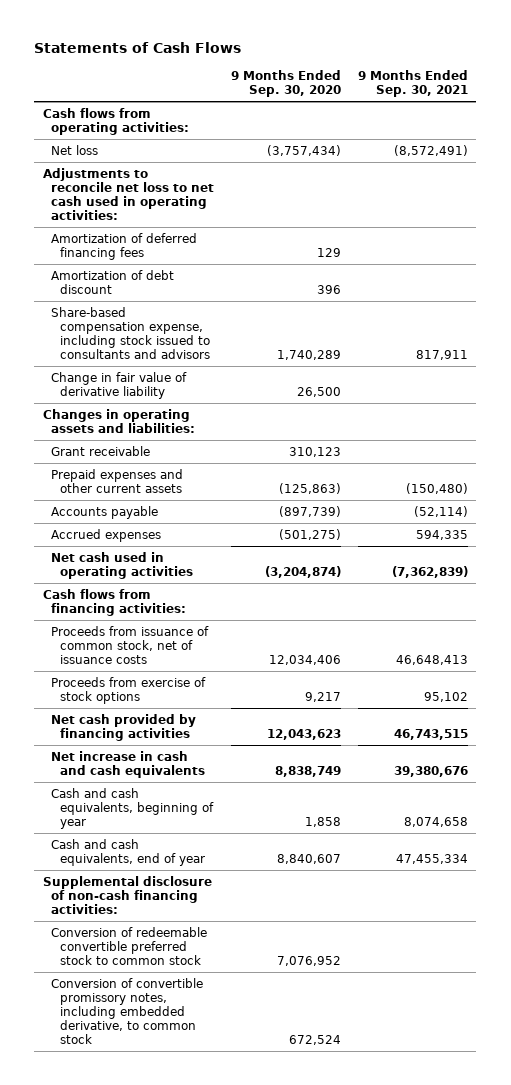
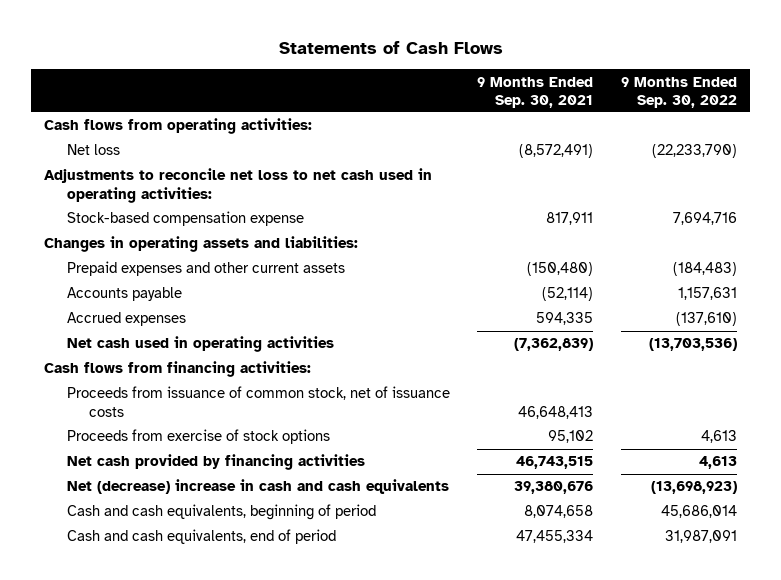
[230,69,341,97] 9 Months Ended Sep. 30, 2020 -> none
none -> [620,76,737,108] 9 Months Ended Sep. 30, 2022
[51,232,198,260] Amortization of deferred financing fees -> none
[51,269,175,294] Amortization of debt discount -> none
[51,371,188,399] Change in fair value of derivative liability -> none
[51,306,210,359] Share-based compensation expense, including stock issued to consultants and advisors -> [66,211,304,227] Stock-based compensation expense
[51,445,151,456] Grant receivable -> none
[42,875,212,914] Supplemental disclosure of non-cash financing activities: -> none
[51,926,208,965] Conversion of redeemable convertible preferred stock to common stock -> none
[51,977,204,1044] Conversion of convertible promissory notes, including embedded derivative, to common stock -> none
[51,750,205,778] Net increase in cash and cash equivalents -> [66,479,449,495] Net (decrease) increase in cash and cash equivalents
[51,787,214,829] Cash and cash equivalents, beginning of year -> [66,504,376,521] Cash and cash equivalents, beginning of period
[51,838,205,866] Cash and cash equivalents, end of year -> [66,529,336,545] Cash and cash equivalents, end of period

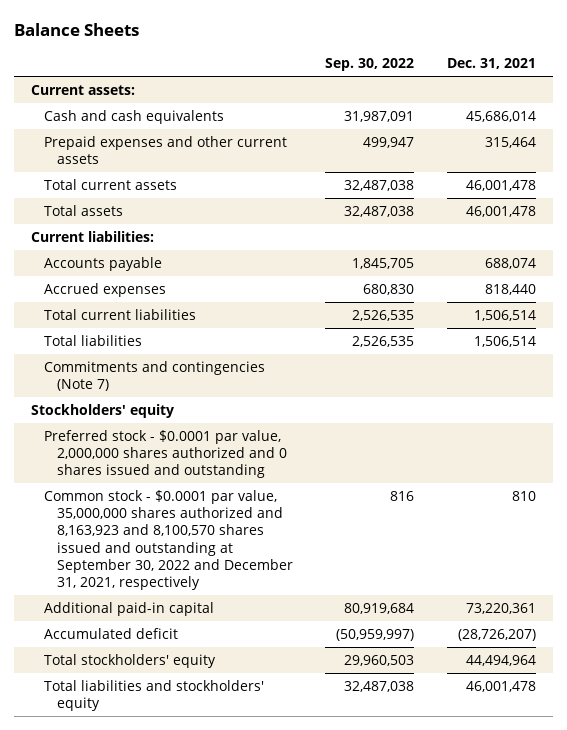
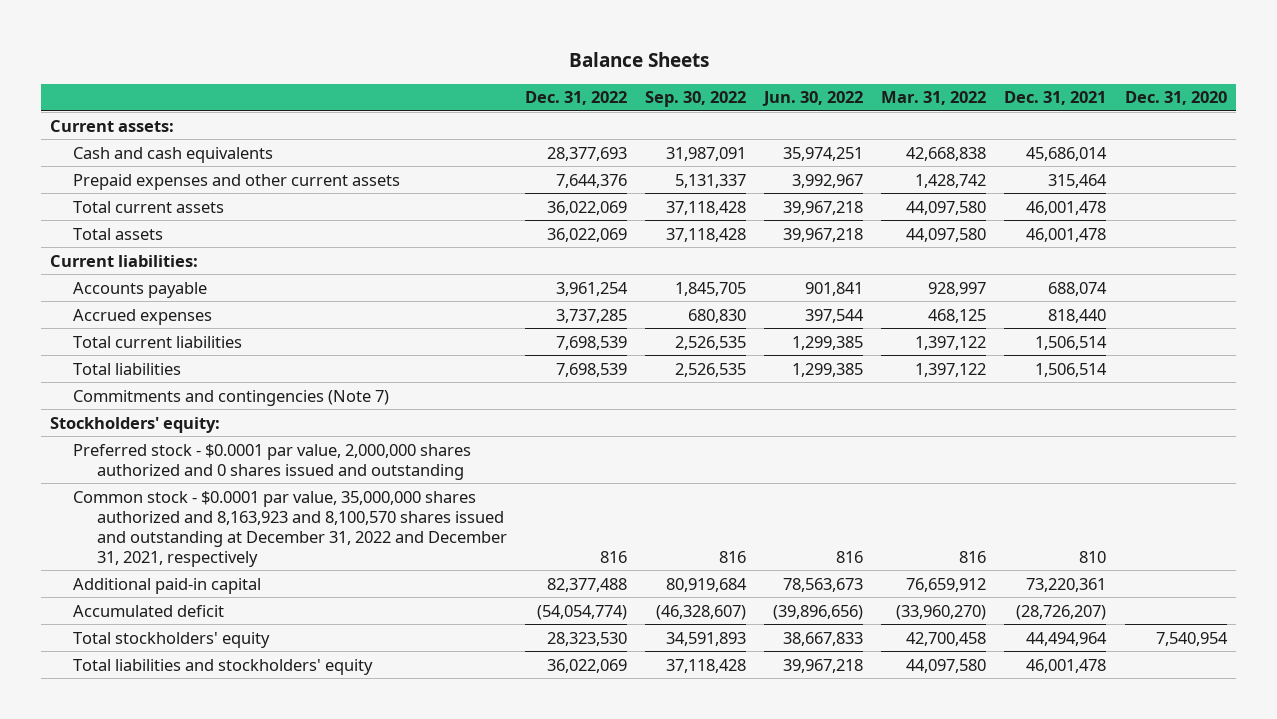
none -> [524,91,627,106] Dec. 31, 2022
none -> [762,91,864,107] Jun. 30, 2022
none -> [881,91,987,106] Mar. 31, 2022
none -> [1124,91,1227,106] Dec. 31, 2020
[363,137,415,149] 499,947 -> [674,173,746,188] 5,131,337
[344,180,415,192] 32,487,038 -> [665,200,746,215] 37,118,428
[344,206,415,218] 32,487,038 -> [665,227,746,242] 37,118,428
[30,404,174,419] Stockholders' equity -> [50,416,221,433] Stockholders' equity:
[43,490,293,591] Common stock - $0.0001 par value, 35,000,000 shares authorized and 8,163,923 and 8,100,570 shares issued and outstanding at September 30, 2022 and December 31, 2021, respectively -> [73,490,507,567] Common stock - $0.0001 par value, 35,000,000 shares authorized and 8,163,923 and 8,100,570 shares issued and outstanding at December 31, 2022 and December 31, 2021, respectively
[336,629,415,642] (50,959,997) -> [655,604,746,620] (46,328,607)
[344,655,415,667] 29,960,503 -> [665,631,746,646] 34,591,893
[344,681,415,693] 32,487,038 -> [665,658,746,673] 37,118,428

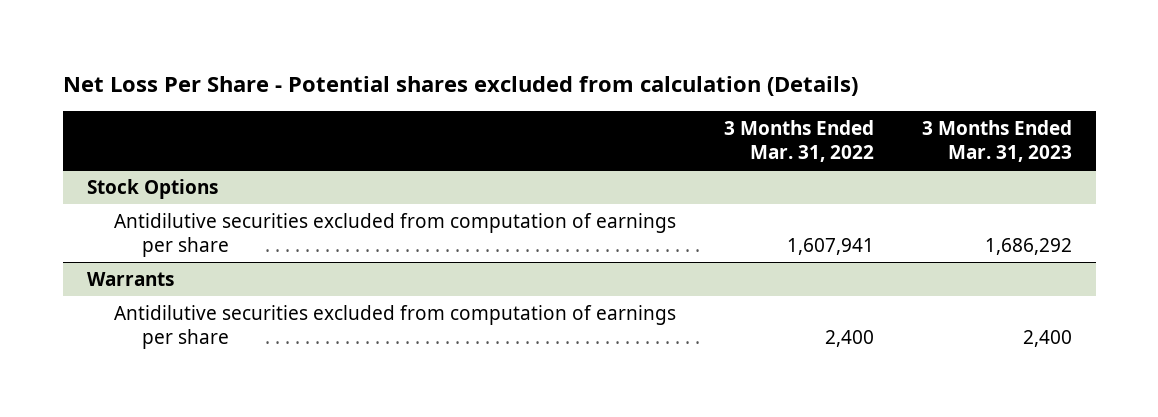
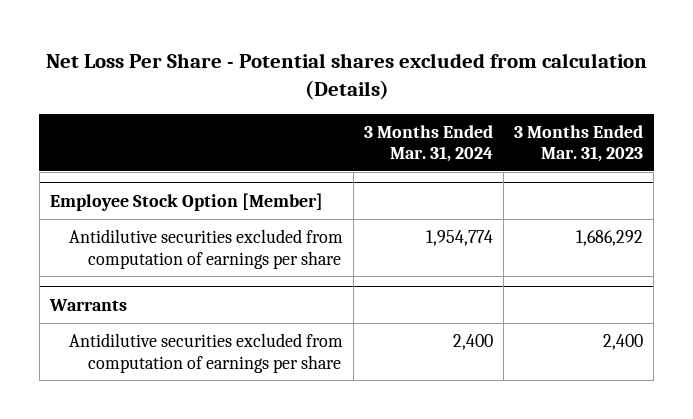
[724,119,875,163] 3 Months Ended Mar. 31, 2022 -> none
none -> [364,124,494,163] 3 Months Ended Mar. 31, 2024
[86,178,218,199] Stock Options -> [49,192,323,211] Employee Stock Option [Member]

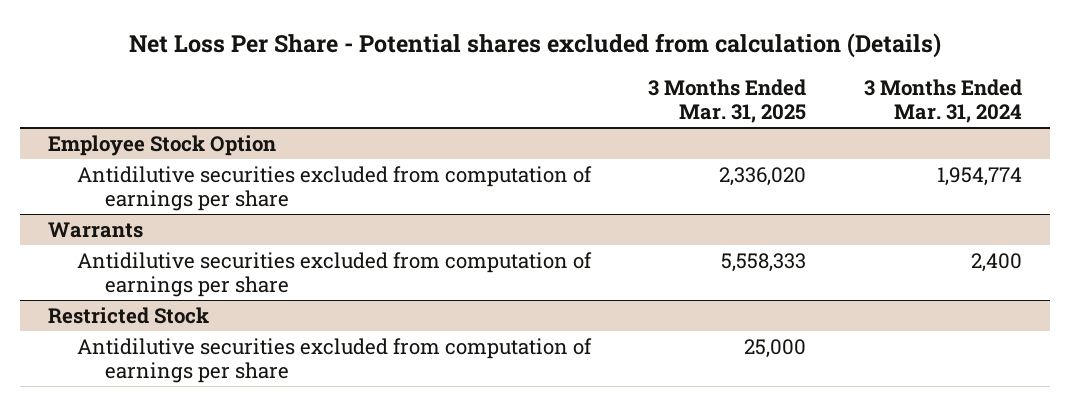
[514,124,644,163] 3 Months Ended Mar. 31, 2023 -> none
none -> [648,79,807,124] 3 Months Ended Mar. 31, 2025
[49,192,323,211] Employee Stock Option [Member] -> [48,134,277,156] Employee Stock Option
none -> [48,306,210,324] Restricted Stock
none -> [76,337,592,383] Antidilutive securities excluded from computation of earnings per share

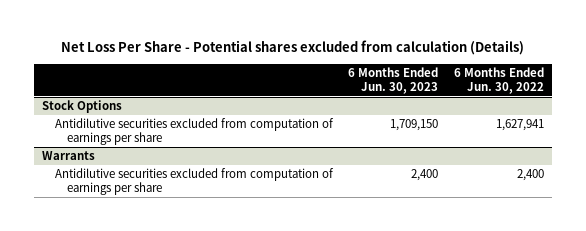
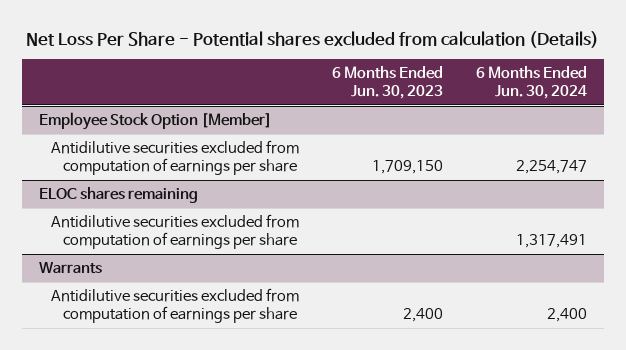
[453,66,544,95] 6 Months Ended Jun. 30, 2022 -> none
none -> [476,66,588,99] 6 Months Ended Jun. 30, 2024
[42,100,123,114] Stock Options -> [38,112,272,131] Employee Stock Option [Member]
none -> [38,187,198,204] ELOC shares remaining
none -> [50,214,299,249] Antidilutive securities excluded from computation of earnings per share

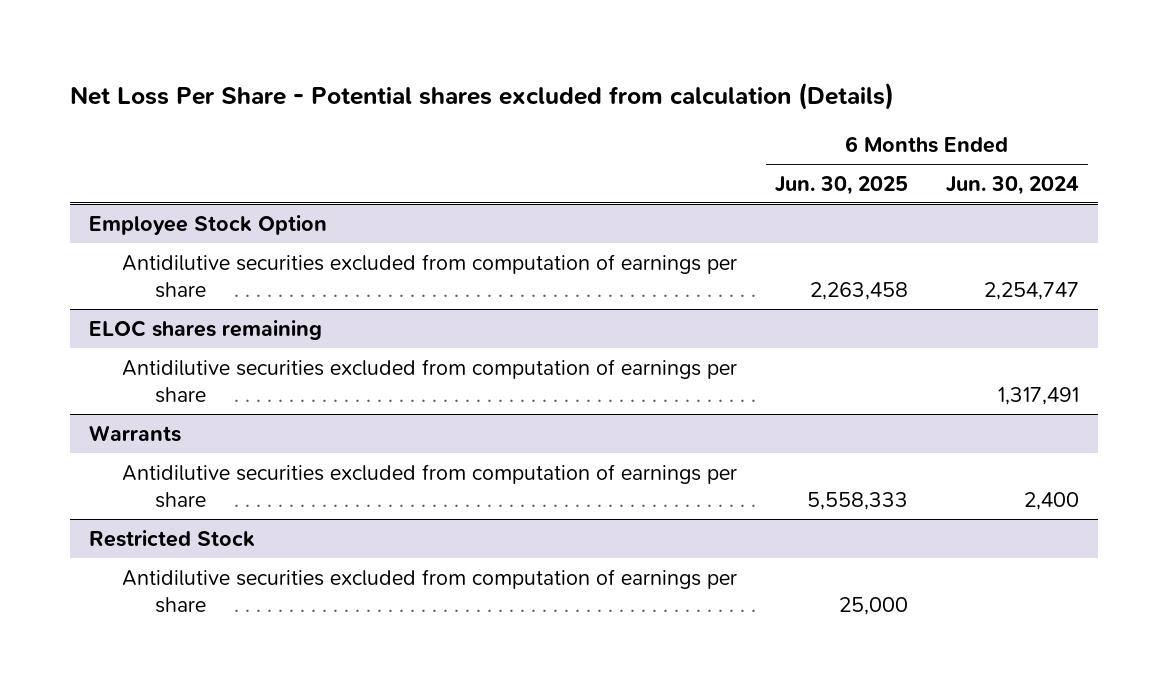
[332,66,444,99] 6 Months Ended Jun. 30, 2023 -> none
none -> [774,175,908,195] Jun. 30, 2025
[38,112,272,131] Employee Stock Option [Member] -> [89,214,328,235] Employee Stock Option
none -> [89,529,256,547] Restricted Stock
none -> [122,568,738,614] Antidilutive securities excluded from computation of earnings per share

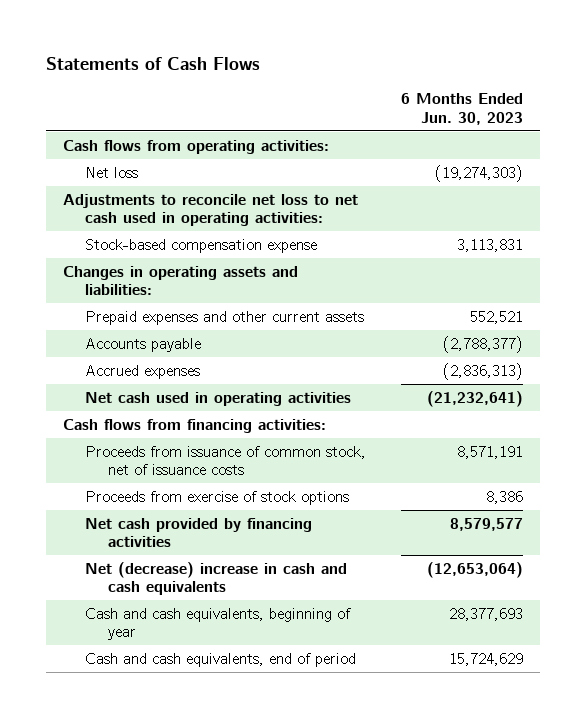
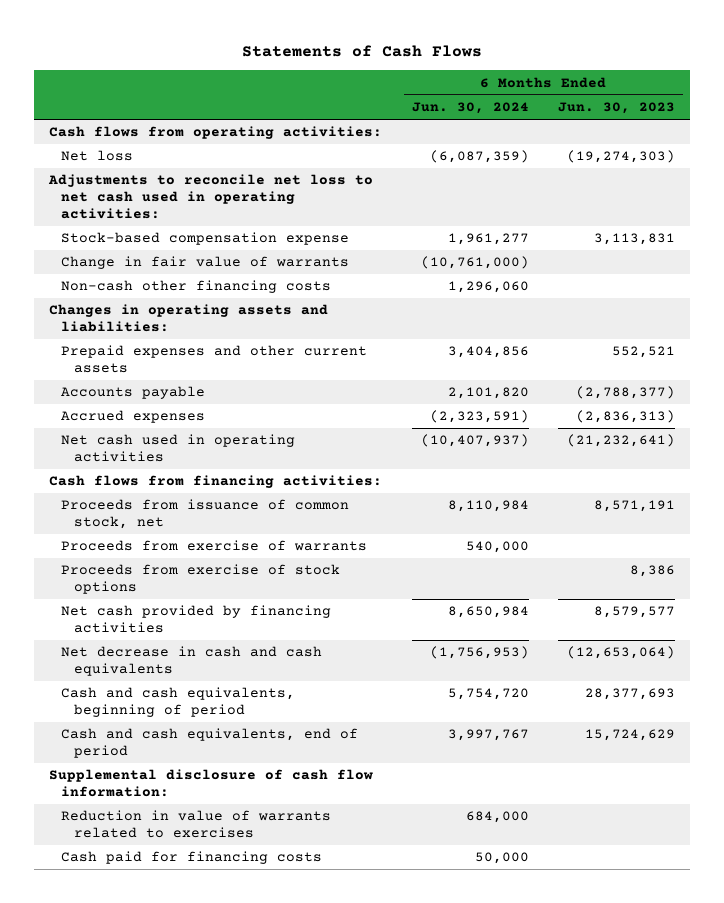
none -> [411,102,529,115] Jun. 30, 2024
none -> [61,256,350,270] Change in fair value of warrants
none -> [61,280,332,294] Non-cash other financing costs
[85,445,367,476] Proceeds from issuance of common stock, net of issuance costs -> [61,499,350,530] Proceeds from issuance of common stock, net
none -> [61,540,368,552] Proceeds from exercise of warrants
[85,561,348,596] Net (decrease) increase in cash and cash equivalents -> [61,646,323,677] Net decrease in cash and cash equivalents
[85,607,352,641] Cash and cash equivalents, beginning of year -> [61,687,296,718] Cash and cash equivalents, beginning of period
none -> [48,769,373,798] Supplemental disclosure of cash flow information:
none -> [61,810,332,839] Reduction in value of warrants related to exercises
none -> [61,851,323,865] Cash paid for financing costs

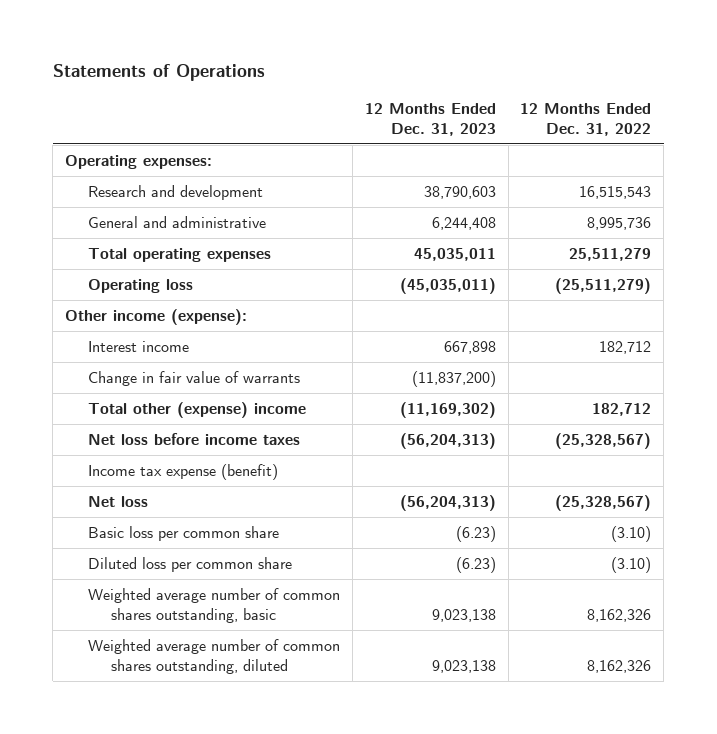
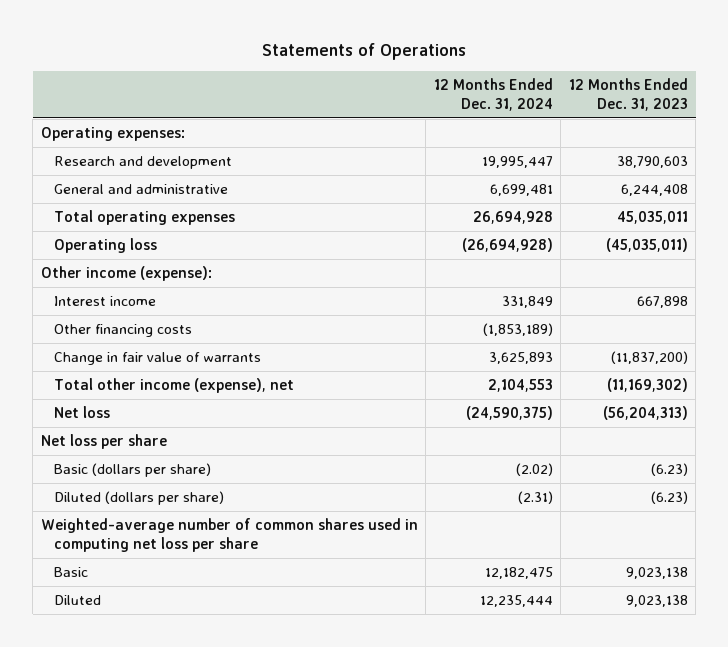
[520,102,652,136] 12 Months Ended Dec. 31, 2022 -> none
none -> [433,77,553,111] 12 Months Ended Dec. 31, 2024
none -> [53,324,192,338] Other financing costs
[87,432,300,445] Net loss before income taxes -> none
[87,463,278,480] Income tax expense (benefit) -> none
[87,401,306,418] Total other (expense) income -> [53,378,294,394] Total other income (expense), net
none -> [40,434,167,450] Net loss per share
[87,525,279,541] Basic loss per common share -> [53,463,211,478] Basic (dollars per share)
[87,556,292,572] Diluted loss per common share -> [53,491,224,506] Diluted (dollars per share)
none -> [40,518,418,552] Weighted-average number of common shares used in computing net loss per share
[87,587,340,623] Weighted average number of common shares outstanding, basic -> [53,567,88,578] Basic
[87,638,340,674] Weighted average number of common shares outstanding, diluted -> [53,595,101,606] Diluted

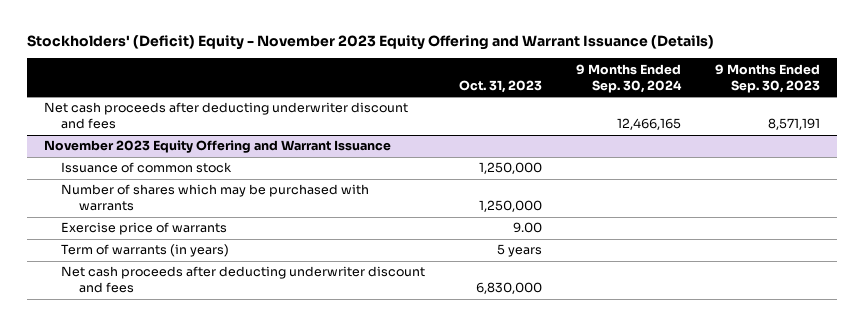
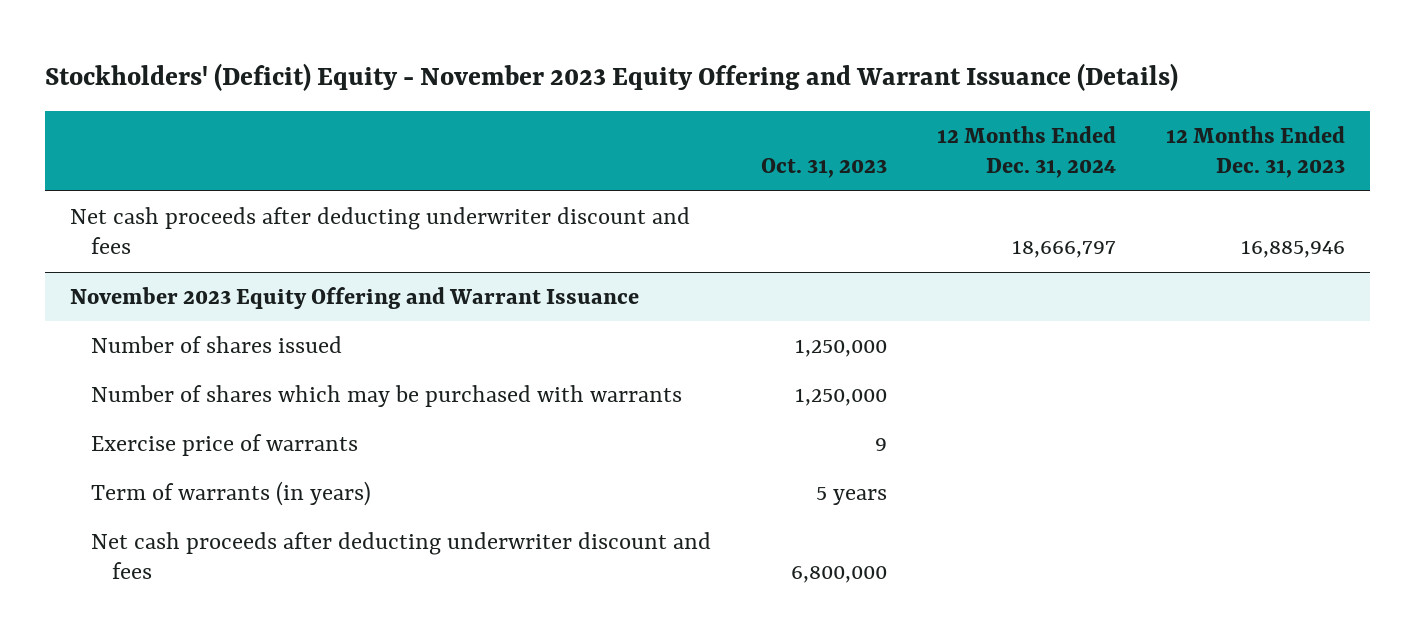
[576,63,683,93] 9 Months Ended Sep. 30, 2024 -> none
[715,63,821,93] 9 Months Ended Sep. 30, 2023 -> none
none -> [937,125,1117,179] 12 Months Ended Dec. 31, 2024
none -> [1166,125,1346,179] 12 Months Ended Dec. 31, 2023
[61,162,233,174] Issuance of common stock -> [90,335,342,353] Number of shares issued
[513,222,543,234] 9.00 -> [874,437,887,451] 9
[476,282,543,295] 6,830,000 -> [790,566,887,584] 6,800,000

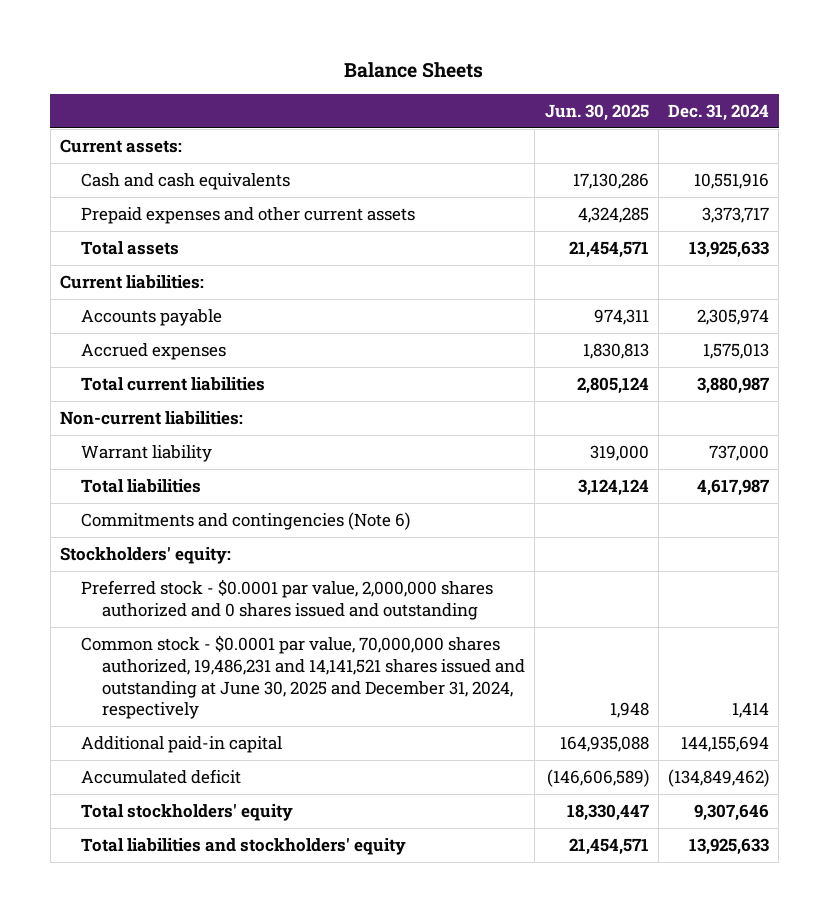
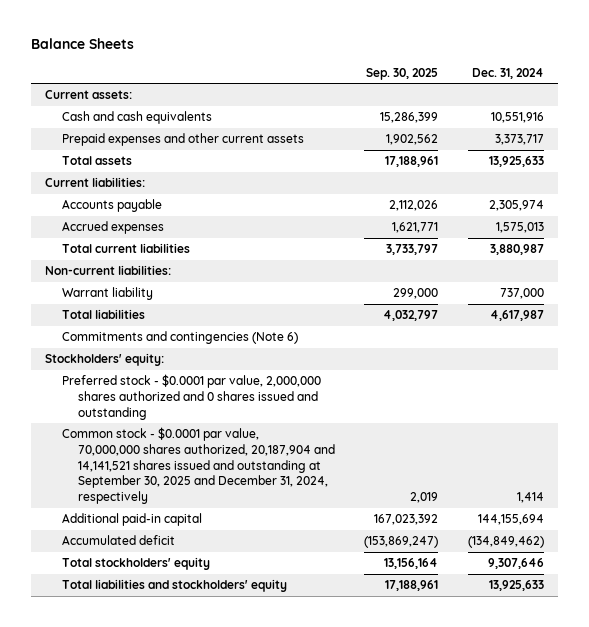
[544,103,649,121] Jun. 30, 2025 -> none
none -> [366,67,439,80] Sep. 30, 2025
[81,635,526,720] Common stock - $0.0001 par value, 70,000,000 shares authorized, 19,486,231 and 14,141,521 shares issued and outstanding at June 30, 2025 and December 31, 2024, respectively -> [61,427,336,505] Common stock - $0.0001 par value, 70,000,000 shares authorized, 20,187,904 and 14,141,521 shares issued and outstanding at September 30, 2025 and December 31, 2024, respectively

